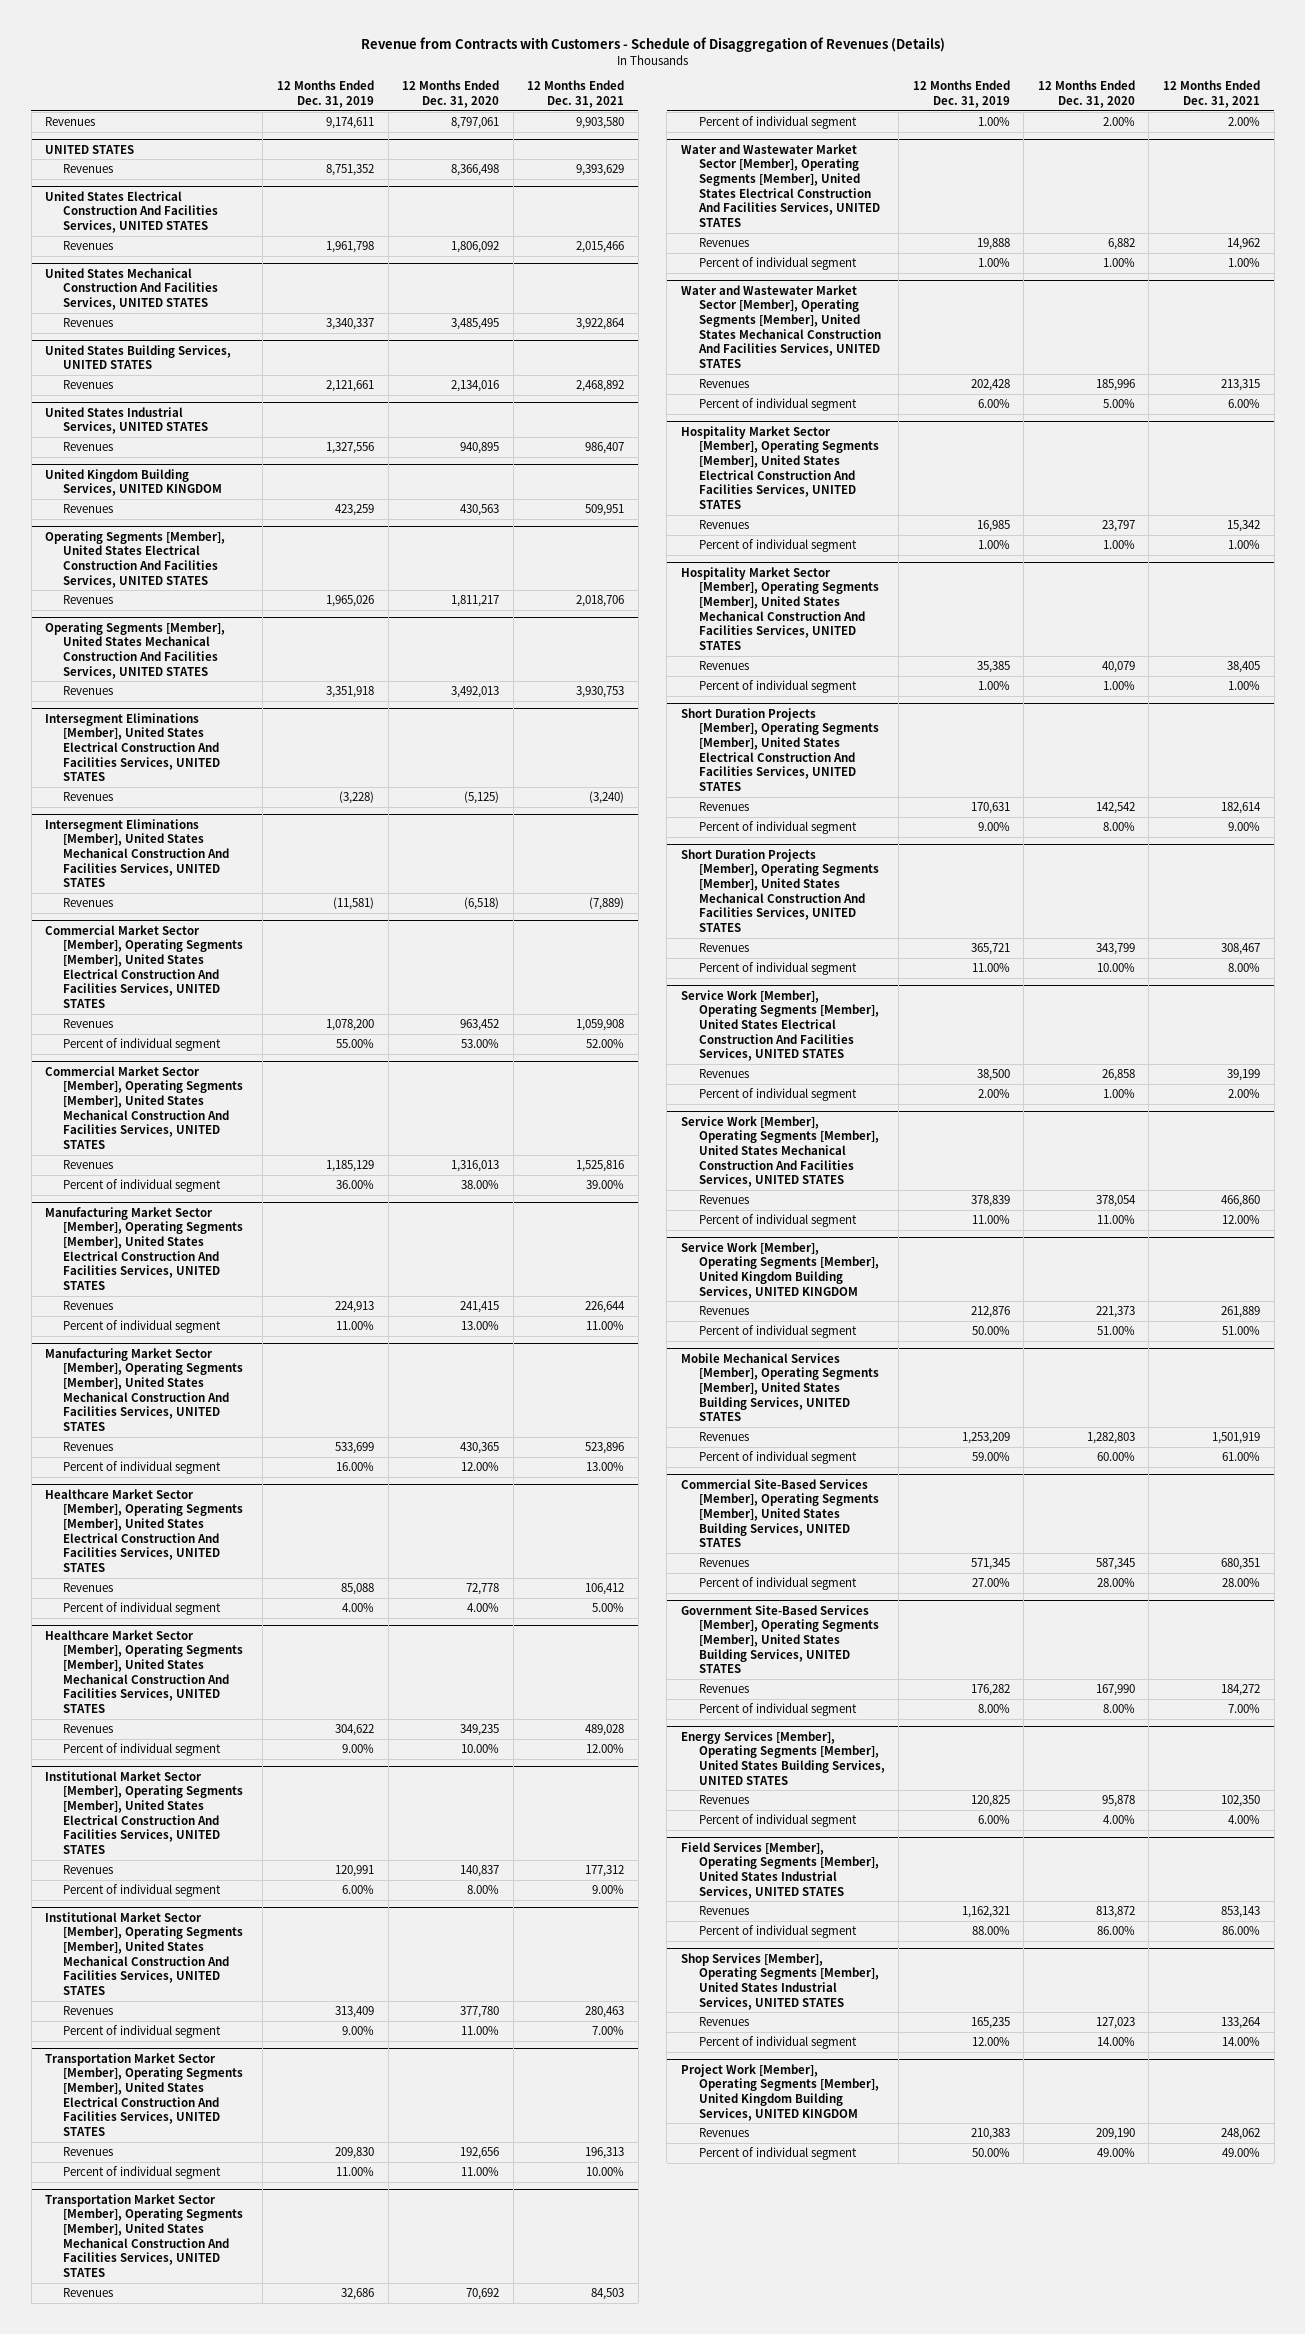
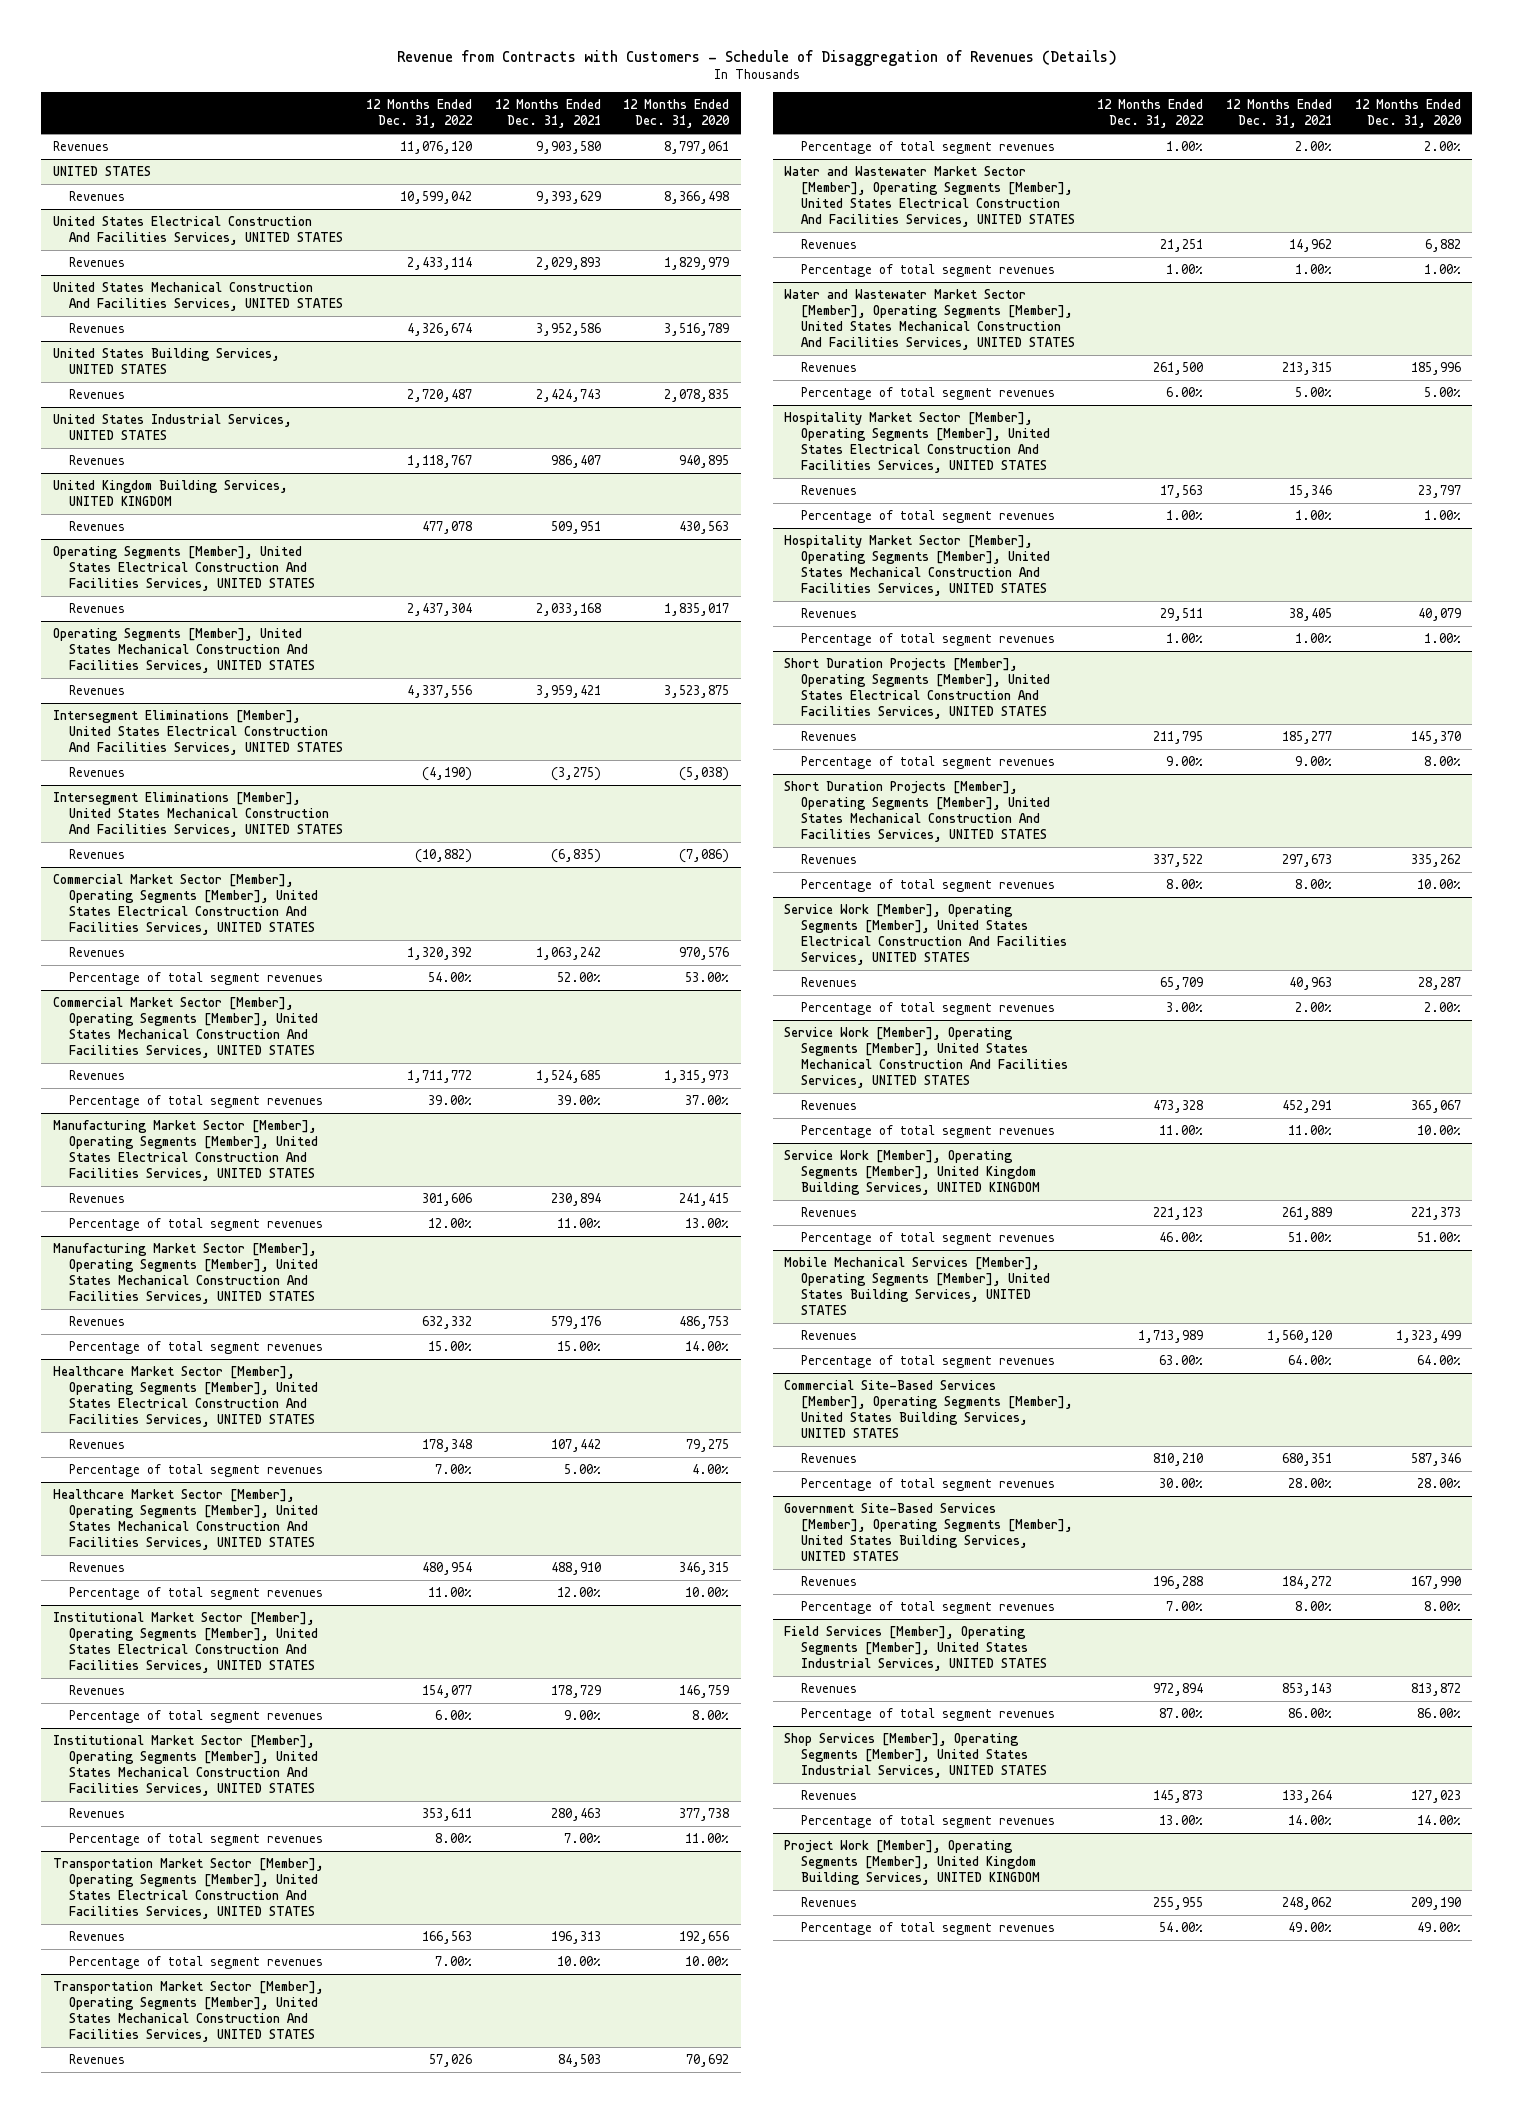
[277,80,375,108] 12 Months Ended Dec. 31, 2019 -> none
none -> [365,99,473,129] 12 Months Ended Dec. 31, 2022
[451,241,500,254] 1,806,092 -> [664,257,730,271] 1,829,979
[576,241,625,254] 2,015,466 -> [535,257,601,271] 2,029,893
[451,318,500,331] 3,485,495 -> [664,323,730,337] 3,516,789
[576,318,626,331] 3,922,864 -> [535,323,601,337] 3,952,586
[451,380,500,393] 2,134,016 -> [664,389,730,403] 2,078,835
[576,380,625,393] 2,468,892 -> [535,389,601,403] 2,424,743
[451,595,500,608] 1,811,217 -> [664,603,730,617] 1,835,017
[576,595,625,608] 2,018,706 -> [535,603,601,617] 2,033,168
[451,686,500,699] 3,492,013 -> [664,685,730,699] 3,523,875
[576,686,625,699] 3,930,753 -> [535,685,601,699] 3,959,421
[464,791,500,805] (5,125) -> [679,767,730,782] (5,038)
[589,791,625,805] (3,240) -> [550,767,601,782] (3,275)
[464,897,500,911] (6,518) -> [679,849,730,864] (7,086)
[589,897,625,911] (7,889) -> [550,849,601,864] (6,835)
[460,1019,500,1032] 963,452 -> [679,947,730,961] 970,576
[576,1019,625,1032] 1,059,908 -> [535,947,601,961] 1,063,242
[62,1038,221,1052] Percent of individual segment -> [69,972,324,986] Percentage of total segment revenues
[62,1179,221,1193] Percent of individual segment -> none
[451,1160,500,1173] 1,316,013 -> [664,1070,730,1084] 1,315,973
[576,1160,625,1173] 1,525,816 -> [535,1070,601,1084] 1,524,685
none -> [69,1095,324,1109] Percentage of total segment revenues
[585,1301,626,1314] 226,644 -> [550,1193,601,1207] 230,894
[62,1320,221,1334] Percent of individual segment -> [69,1218,324,1232] Percentage of total segment revenues
[62,1461,221,1475] Percent of individual segment -> none
[460,1442,500,1455] 430,365 -> [679,1316,730,1330] 486,753
[585,1442,625,1455] 523,896 -> [550,1316,601,1330] 579,176
none -> [69,1341,324,1355] Percentage of total segment revenues
[62,1602,221,1616] Percent of individual segment -> none
[466,1583,500,1596] 72,778 -> [686,1439,730,1453] 79,275
[585,1583,625,1596] 106,412 -> [550,1439,601,1453] 107,442
none -> [69,1464,324,1478] Percentage of total segment revenues
[460,1724,500,1737] 349,235 -> [679,1562,730,1576] 346,315
[585,1724,625,1737] 489,028 -> [550,1562,601,1576] 488,910
[62,1743,221,1757] Percent of individual segment -> [69,1587,324,1601] Percentage of total segment revenues
[62,1884,221,1898] Percent of individual segment -> none
[460,1865,500,1878] 140,837 -> [679,1685,730,1699] 146,759
[585,1865,625,1878] 177,312 -> [550,1685,601,1699] 178,729
none -> [69,1710,324,1724] Percentage of total segment revenues
[460,2006,500,2019] 377,780 -> [679,1808,730,1822] 377,738
[62,2025,221,2039] Percent of individual segment -> [69,1833,324,1847] Percentage of total segment revenues
[62,2166,221,2180] Percent of individual segment -> none
none -> [69,1956,324,1970] Percentage of total segment revenues
[698,116,857,130] Percent of individual segment -> none
none -> [800,141,1055,155] Percentage of total segment revenues
[698,257,857,271] Percent of individual segment -> none
none -> [800,264,1055,278] Percentage of total segment revenues
[698,398,857,412] Percent of individual segment -> none
none -> [800,387,1055,401] Percentage of total segment revenues
[698,539,857,553] Percent of individual segment -> none
[1226,520,1260,533] 15,342 -> [1289,485,1333,499] 15,346
none -> [800,510,1055,524] Percentage of total segment revenues
[698,680,857,694] Percent of individual segment -> none
none -> [800,633,1055,647] Percentage of total segment revenues
[698,821,857,835] Percent of individual segment -> none
[1095,802,1135,815] 142,542 -> [1410,731,1461,745] 145,370
[1220,802,1261,815] 182,614 -> [1282,731,1333,745] 185,277
none -> [800,756,1055,770] Percentage of total segment revenues
[698,962,857,976] Percent of individual segment -> none
[1095,943,1135,956] 343,799 -> [1410,854,1461,868] 335,262
[1220,943,1260,956] 308,467 -> [1282,854,1333,868] 297,673
none -> [800,879,1055,893] Percentage of total segment revenues
[698,1088,857,1102] Percent of individual segment -> none
[1101,1069,1135,1082] 26,858 -> [1417,977,1461,991] 28,287
[1226,1069,1260,1082] 39,199 -> [1289,977,1333,991] 40,963
none -> [800,1002,1055,1016] Percentage of total segment revenues
[698,1214,857,1228] Percent of individual segment -> none
[1095,1195,1136,1208] 378,054 -> [1410,1100,1461,1114] 365,067
[1220,1195,1260,1208] 466,860 -> [1282,1100,1333,1114] 452,291
none -> [800,1125,1055,1139] Percentage of total segment revenues
[698,1325,857,1339] Percent of individual segment -> [800,1232,1055,1246] Percentage of total segment revenues
[698,1451,857,1465] Percent of individual segment -> none
[1086,1432,1135,1445] 1,282,803 -> [1395,1330,1461,1344] 1,323,499
[1211,1432,1260,1445] 1,501,919 -> [1267,1330,1333,1344] 1,560,120
none -> [800,1355,1055,1369] Percentage of total segment revenues
[1095,1558,1135,1571] 587,345 -> [1410,1453,1461,1467] 587,346
[698,1577,857,1591] Percent of individual segment -> [800,1478,1055,1492] Percentage of total segment revenues
[698,1703,857,1717] Percent of individual segment -> none
[681,1730,885,1785] Energy Services [Member], Operating Segments [Member], United States Building Services, UNITED STATES -> none
[698,1795,749,1805] Revenues -> none
[698,1814,857,1828] Percent of individual segment -> none
none -> [800,1601,1055,1615] Percentage of total segment revenues
[698,1925,857,1939] Percent of individual segment -> [800,1708,1055,1722] Percentage of total segment revenues
[698,2036,857,2050] Percent of individual segment -> [800,1815,1055,1829] Percentage of total segment revenues
[698,2147,857,2161] Percent of individual segment -> [800,1922,1055,1936] Percentage of total segment revenues

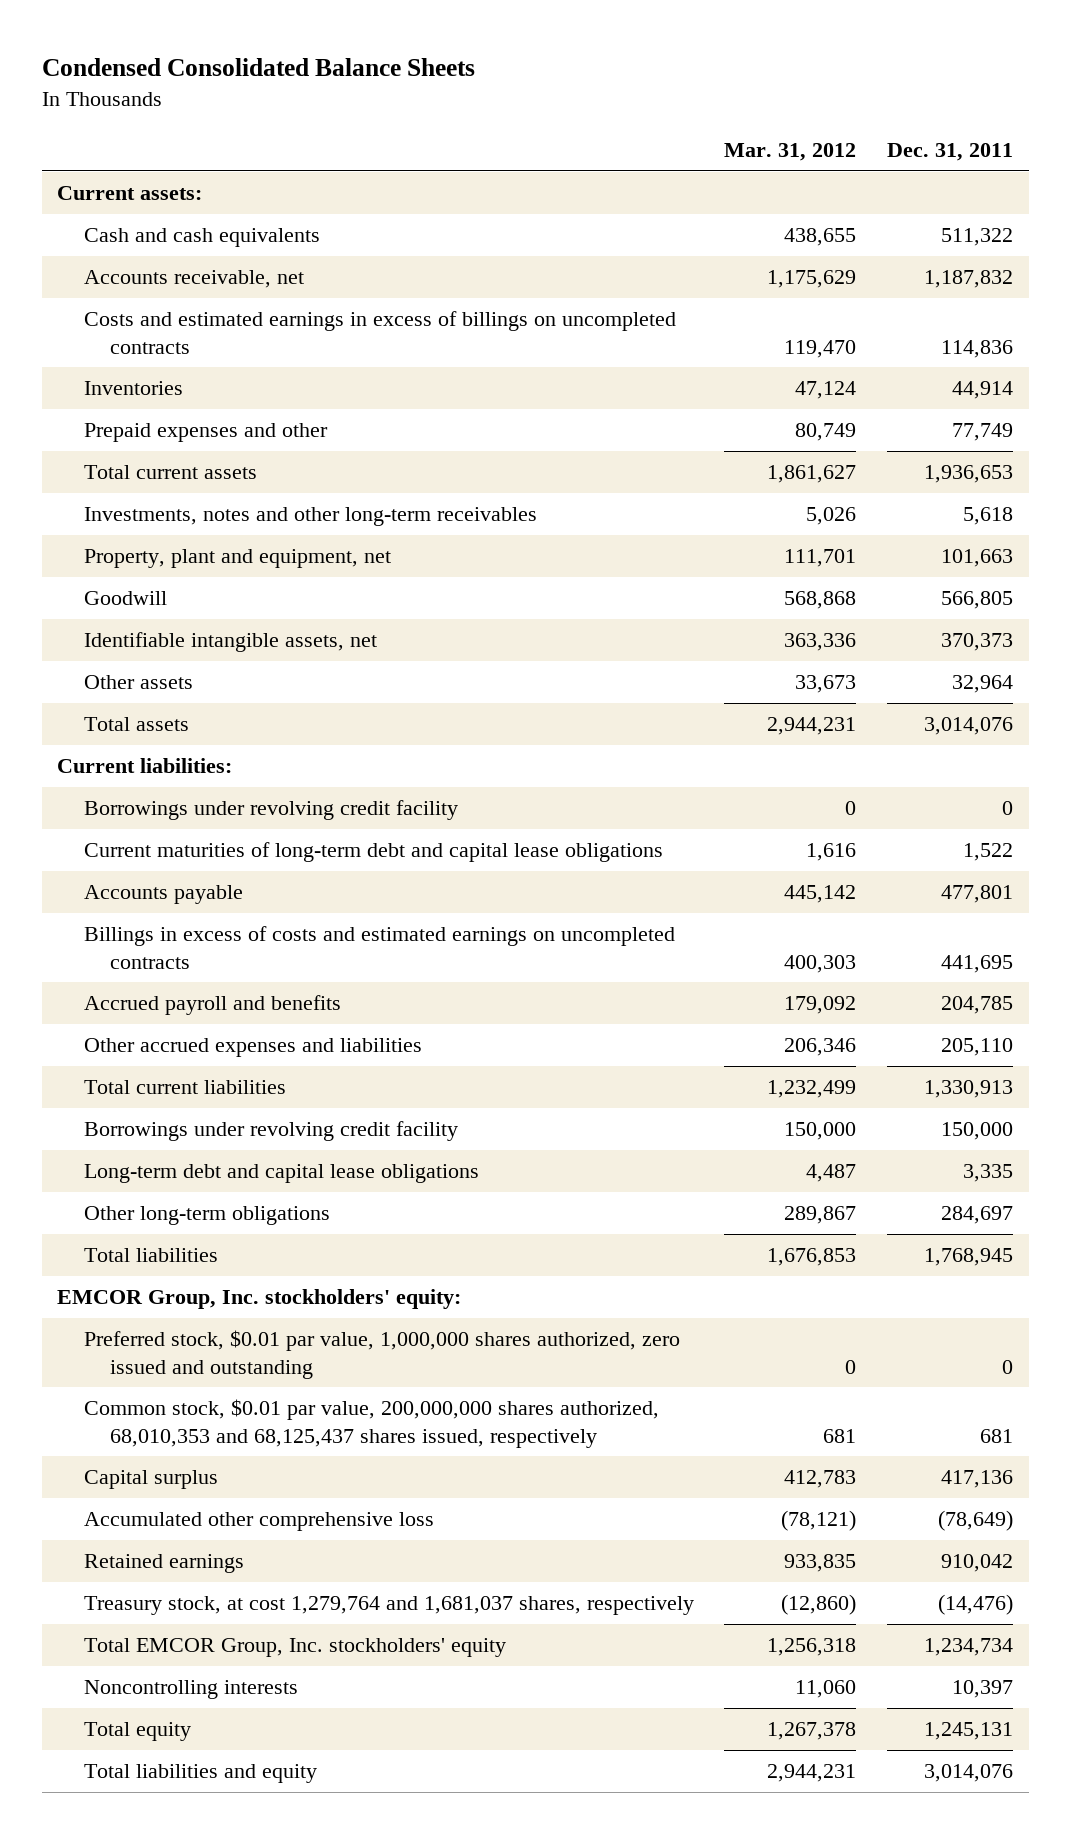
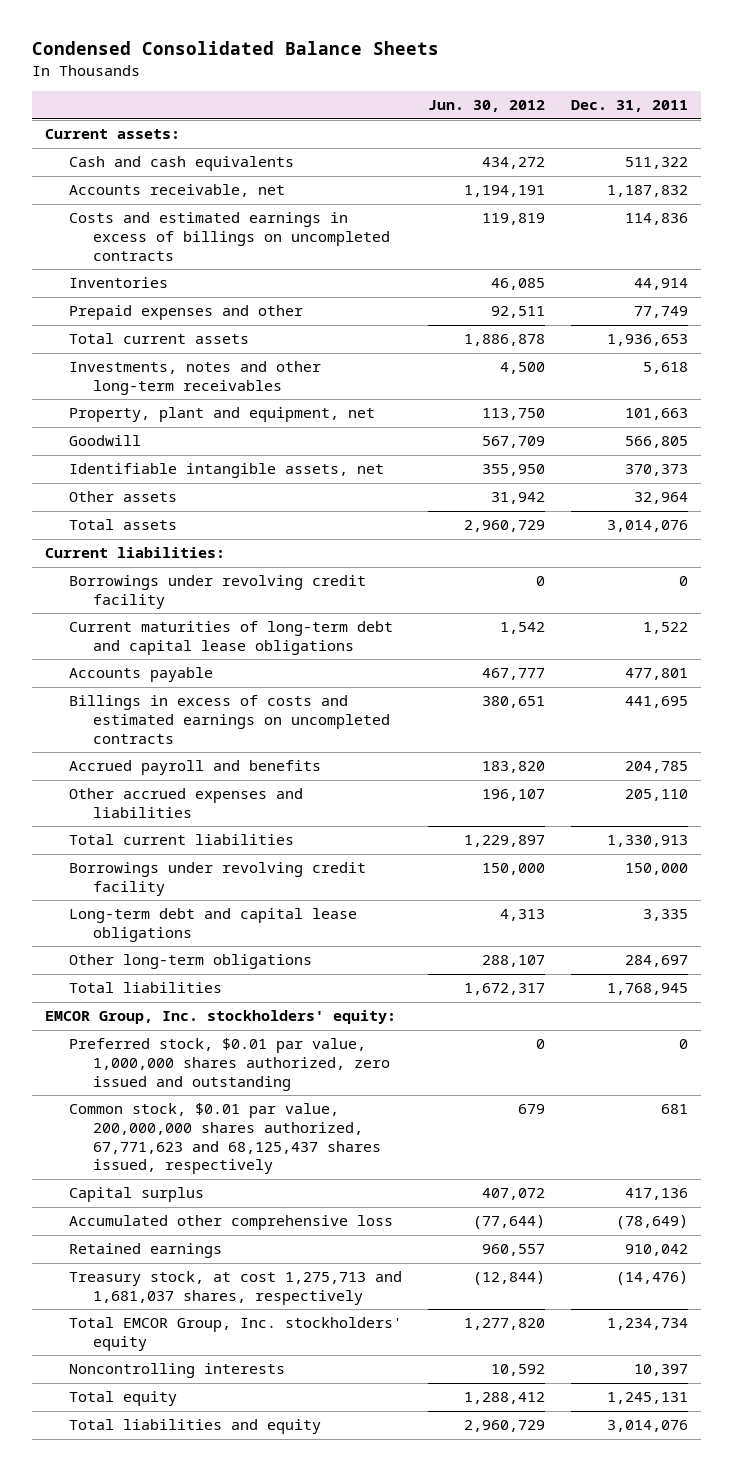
[724,142,857,161] Mar. 31, 2012 -> none
none -> [428,100,546,113] Jun. 30, 2012
[83,1399,659,1448] Common stock, $0.01 par value, 200,000,000 shares authorized, 68,010,353 and 68,125,437 shares issued, respectively -> [68,1103,381,1175] Common stock, $0.01 par value, 200,000,000 shares authorized, 67,771,623 and 68,125,437 shares issued, respectively
[83,1596,694,1616] Treasury stock, at cost 1,279,764 and 1,681,037 shares, respectively -> [68,1271,402,1305] Treasury stock, at cost 1,275,713 and 1,681,037 shares, respectively

